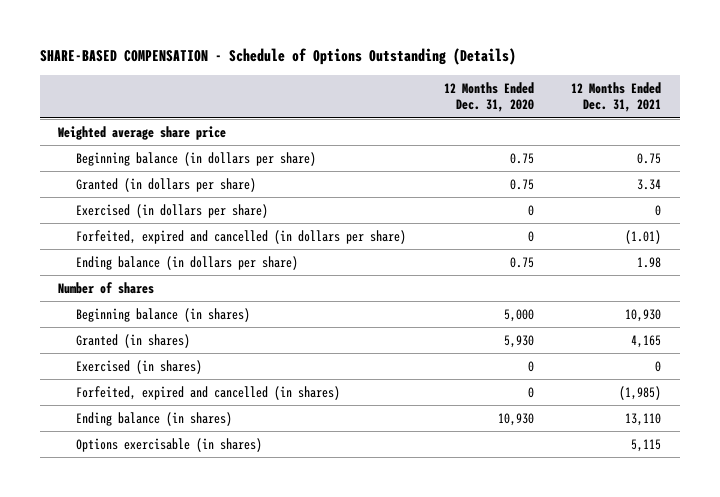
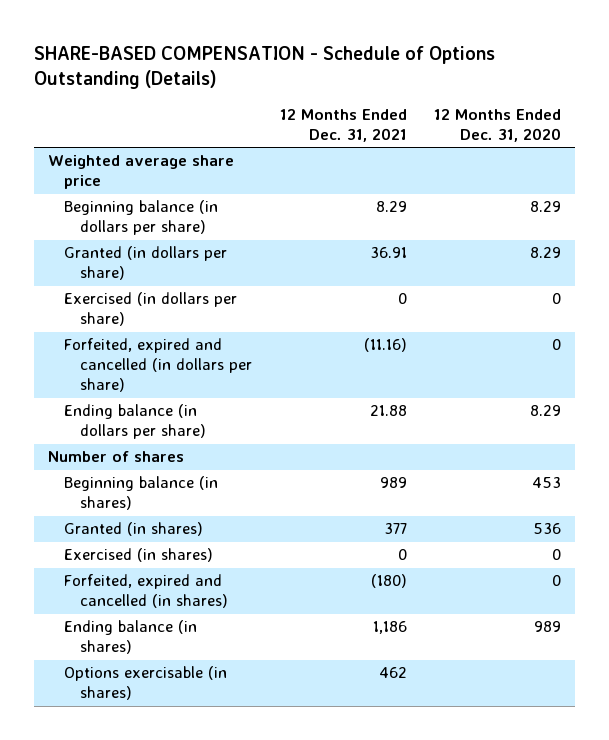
[509,152,534,164] 0.75 -> [530,201,562,213] 8.29
[637,152,662,164] 0.75 -> [375,201,407,213] 8.29
[509,178,534,190] 0.75 -> [530,247,562,259] 8.29
[637,178,662,190] 3.34 -> [369,247,407,259] 36.91
[625,229,662,244] (1.01) -> [363,338,407,353] (11.16)
[509,256,534,268] 0.75 -> [530,405,562,417] 8.29
[637,256,662,268] 1.98 -> [369,405,407,417] 21.88
[503,308,534,322] 5,000 -> [532,477,562,489] 453
[625,308,662,322] 10,930 -> [379,477,407,489] 989
[503,334,534,348] 5,930 -> [533,523,562,535] 536
[631,334,662,348] 4,165 -> [383,523,407,535] 377
[619,385,662,400] (1,985) -> [370,574,407,589] (180)
[497,412,534,426] 10,930 -> [534,621,562,633] 989
[625,412,662,426] 13,110 -> [372,621,407,635] 1,186
[631,438,662,452] 5,115 -> [378,667,407,679] 462

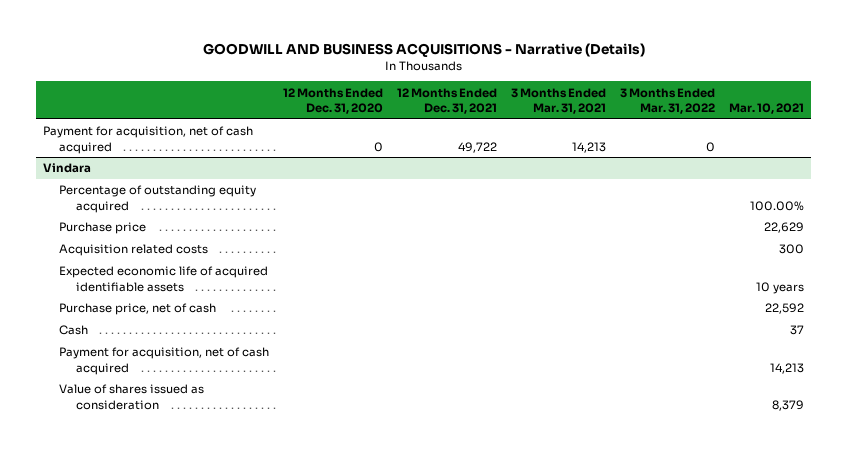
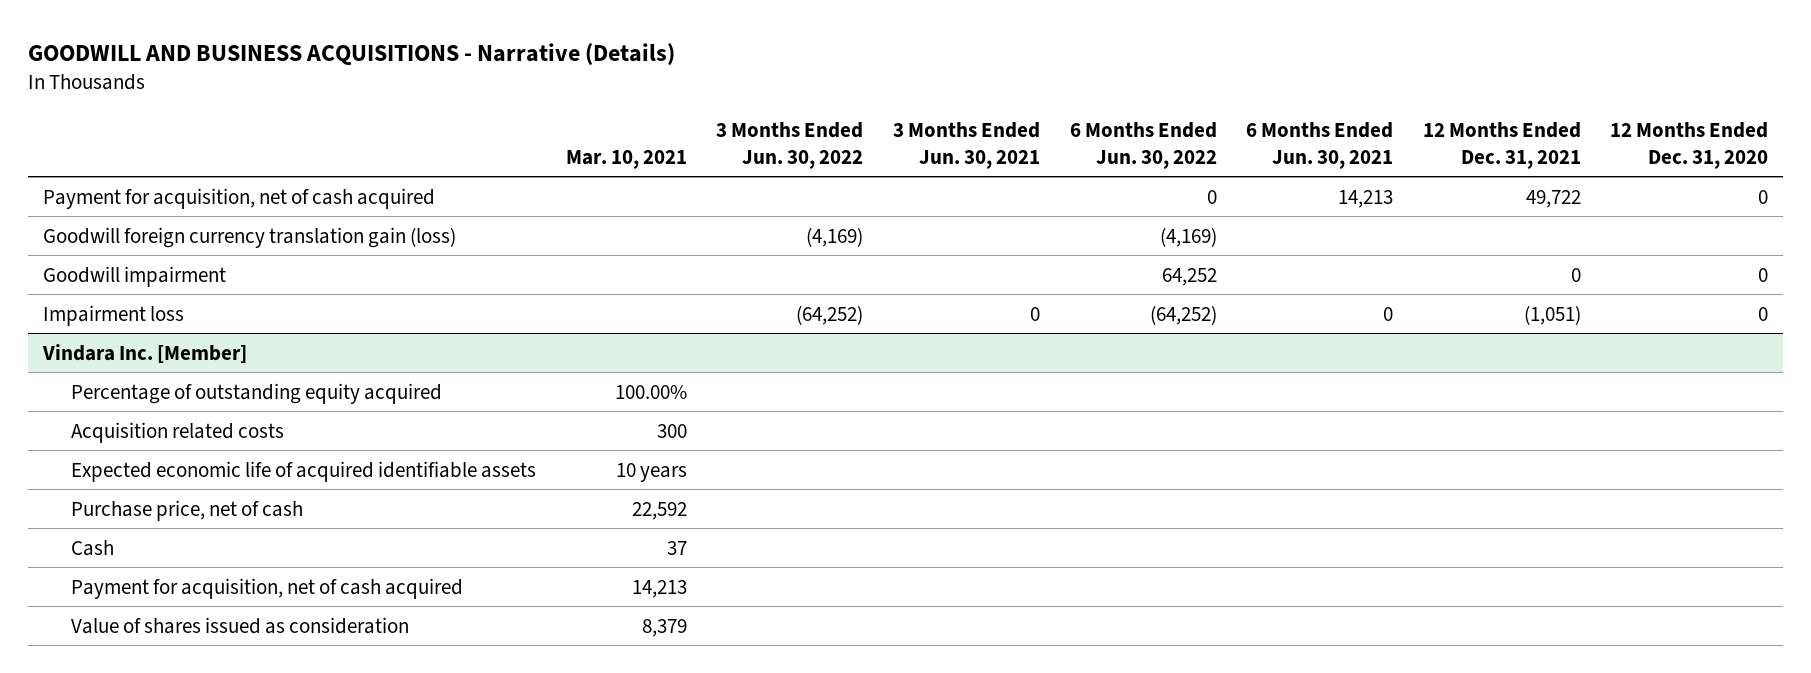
[511,87,607,114] 3 Months Ended Mar. 31, 2021 -> none
[620,87,716,114] 3 Months Ended Mar. 31, 2022 -> none
none -> [716,121,864,169] 3 Months Ended Jun. 30, 2022
none -> [893,121,1041,169] 3 Months Ended Jun. 30, 2021
none -> [1069,121,1217,169] 6 Months Ended Jun. 30, 2022
none -> [1246,121,1394,169] 6 Months Ended Jun. 30, 2021
none -> [42,226,456,248] Goodwill foreign currency translation gain (loss)
none -> [42,265,226,287] Goodwill impairment
none -> [42,304,184,326] Impairment loss
[42,163,91,174] Vindara -> [41,343,247,363] Vindara Inc. [Member]
[59,222,147,235] Purchase price -> none

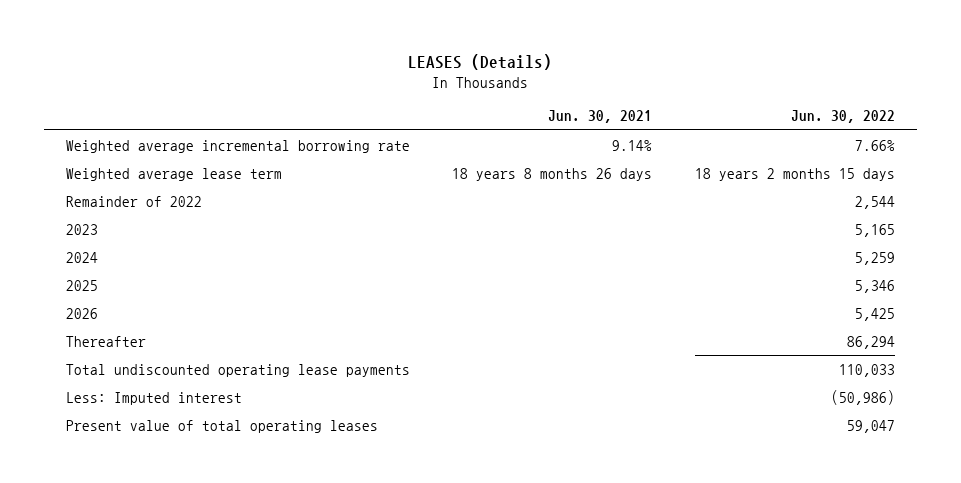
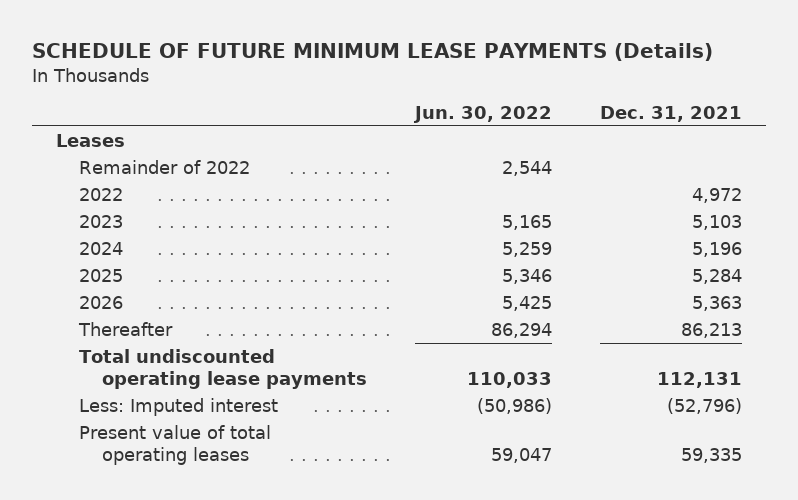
[408,53,553,70] LEASES (Details) -> [31,43,713,62] SCHEDULE OF FUTURE MINIMUM LEASE PAYMENTS (Details)
[548,110,653,124] Jun. 30, 2021 -> none
none -> [600,105,743,122] Dec. 31, 2021
[65,139,410,153] Weighted average incremental borrowing rate -> none
[65,167,282,181] Weighted average lease term -> none
none -> [55,133,125,147] Leases
none -> [78,187,123,201] 2022

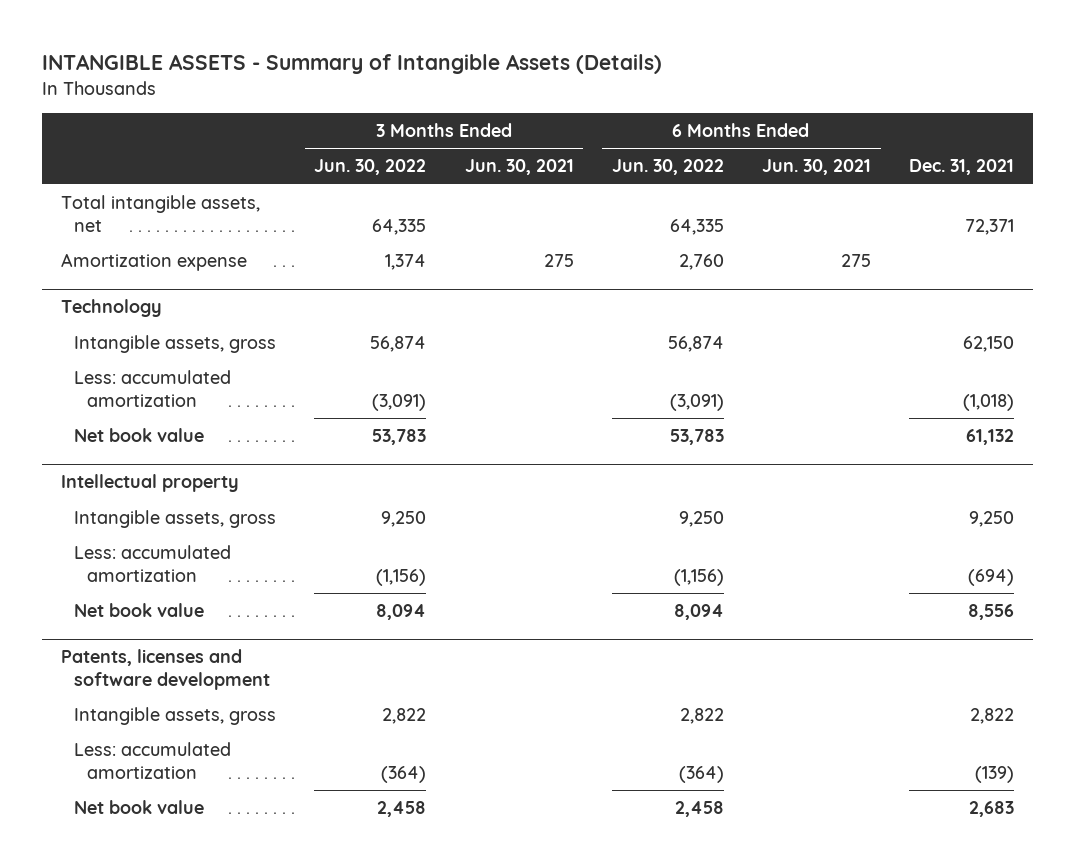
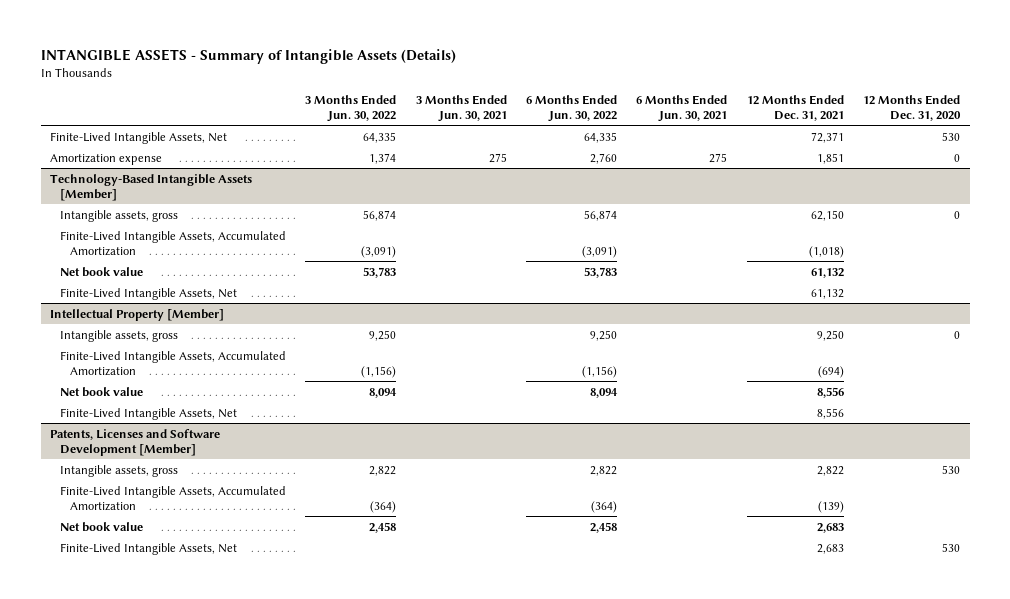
[909,159,1015,176] Dec. 31, 2021 -> none
none -> [746,94,844,122] 12 Months Ended Dec. 31, 2021
none -> [863,94,962,122] 12 Months Ended Dec. 31, 2020
[61,195,261,232] Total intangible assets, net -> [50,131,228,144] Finite-Lived Intangible Assets, Net
[61,299,163,318] Technology -> [50,173,253,201] Technology-Based Intangible Assets [Member]
[74,370,232,407] Less: accumulated amortization -> [59,230,286,256] Finite-Lived Intangible Assets, Accumulated Amortization
none -> [59,287,237,300] Finite-Lived Intangible Assets, Net
[61,474,240,493] Intellectual property -> [50,308,225,321] Intellectual Property [Member]
[74,545,232,582] Less: accumulated amortization -> [59,350,286,376] Finite-Lived Intangible Assets, Accumulated Amortization
none -> [59,407,237,420] Finite-Lived Intangible Assets, Net
[61,649,271,691] Patents, licenses and software development -> [50,428,221,456] Patents, Licenses and Software Development [Member]
[74,742,232,779] Less: accumulated amortization -> [59,485,286,511] Finite-Lived Intangible Assets, Accumulated Amortization
none -> [59,542,237,555] Finite-Lived Intangible Assets, Net

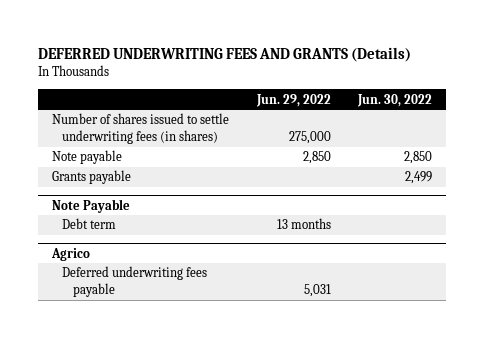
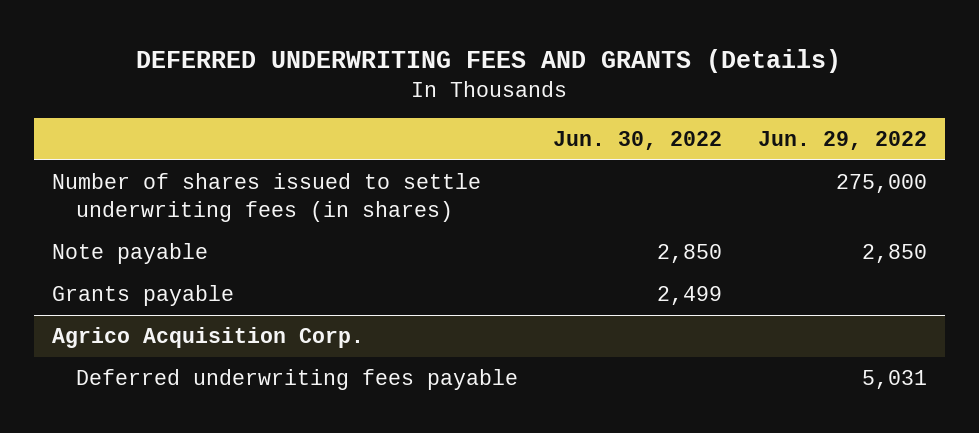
[52,198,131,213] Note Payable -> none
[62,218,117,230] Debt term -> none
[51,247,91,261] Agrico -> [51,326,364,348] Agrico Acquisition Corp.

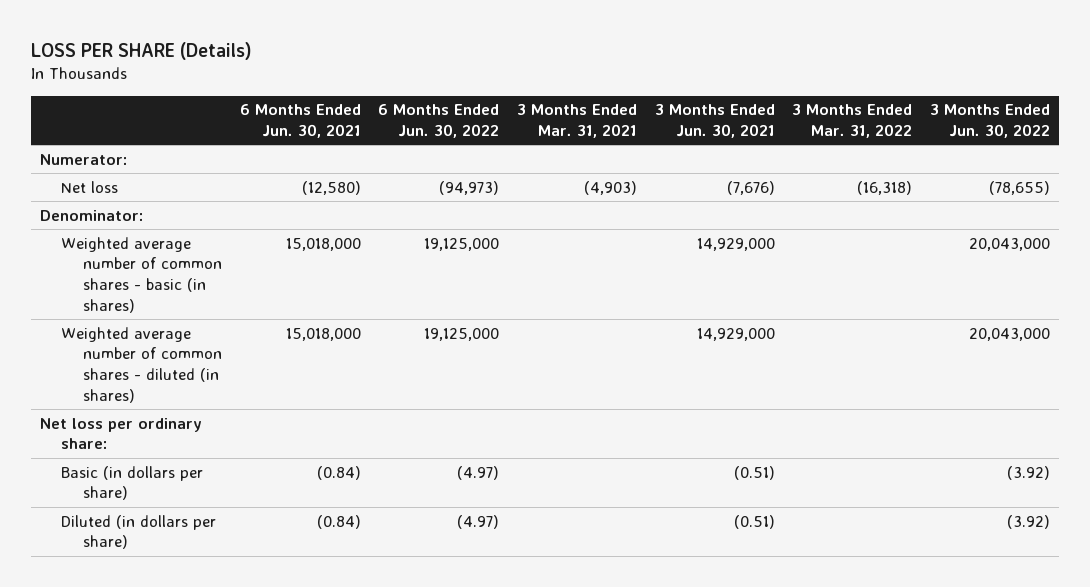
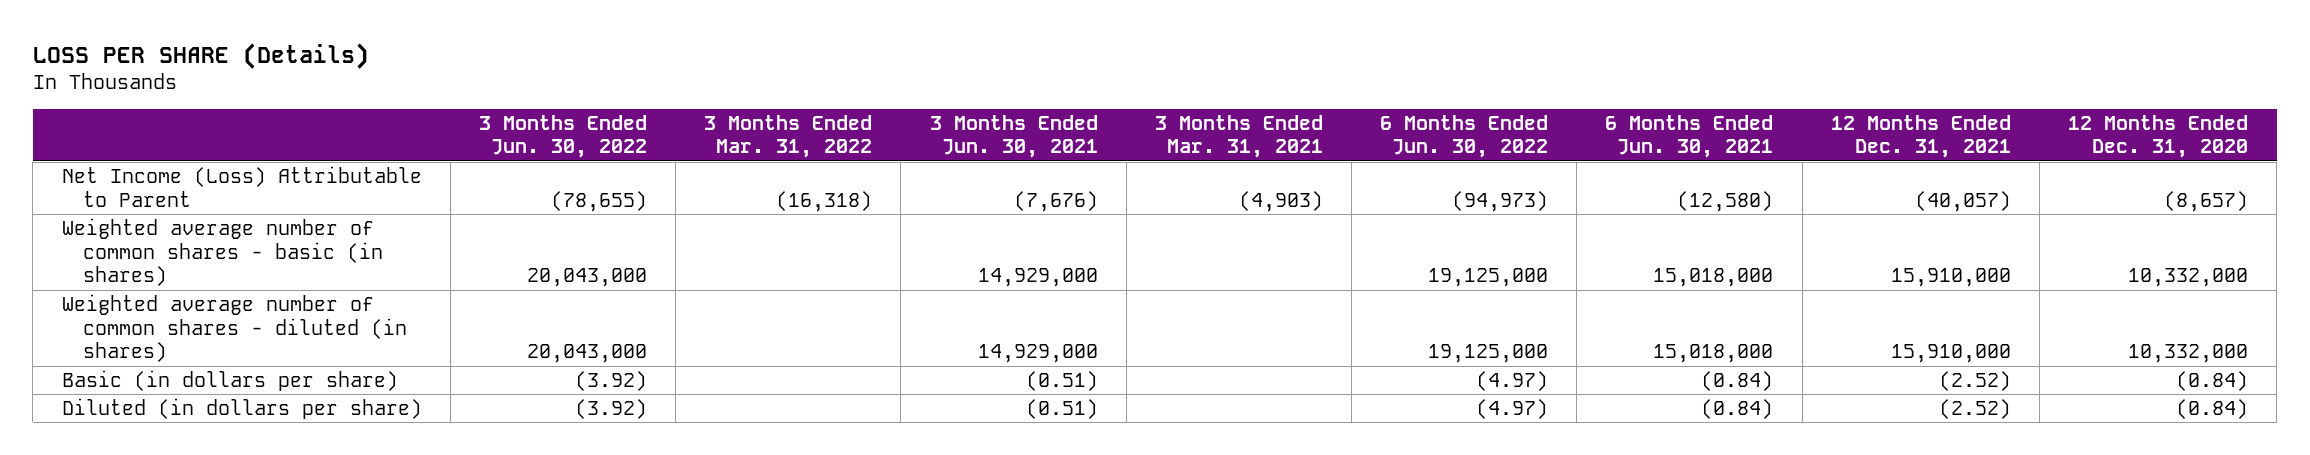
none -> [1830,114,2011,159] 12 Months Ended Dec. 31, 2021
none -> [2068,114,2249,159] 12 Months Ended Dec. 31, 2020
[39,153,127,165] Numerator: -> none
[39,209,143,221] Denominator: -> none
[61,180,119,193] Net loss -> [61,165,422,207] Net Income (Loss) Attributable to Parent
[39,417,202,450] Net loss per ordinary share: -> none

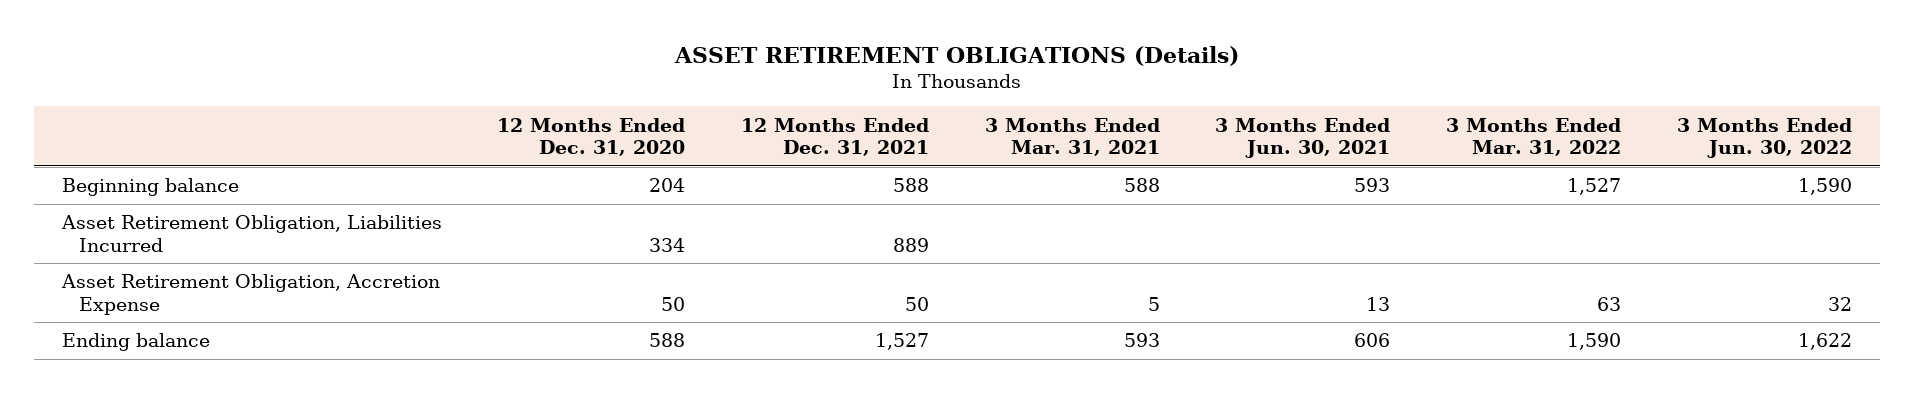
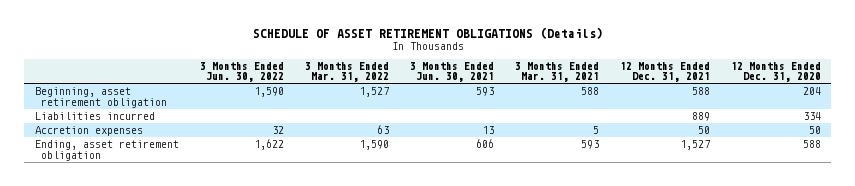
[673,45,1239,66] ASSET RETIREMENT OBLIGATIONS (Details) -> [252,26,603,39] SCHEDULE OF ASSET RETIREMENT OBLIGATIONS (Details)
[61,178,239,197] Beginning balance -> [34,87,167,108] Beginning, asset retirement obligation
[60,215,442,252] Asset Retirement Obligation, Liabilities Incurred -> [34,112,155,121] Liabilities incurred
[60,274,440,315] Asset Retirement Obligation, Accretion Expense -> [34,126,143,137] Accretion expenses
[61,333,210,352] Ending balance -> [34,140,179,161] Ending, asset retirement obligation

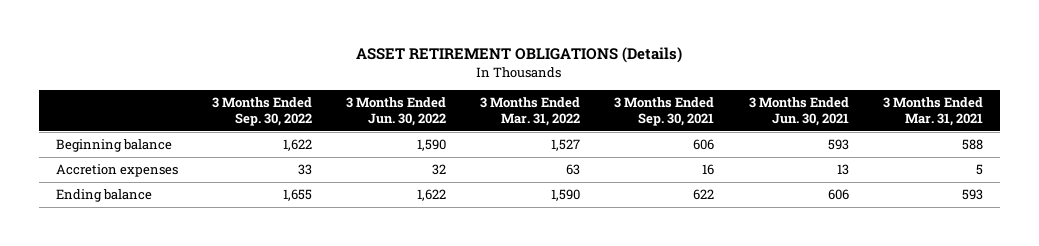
[252,26,603,39] SCHEDULE OF ASSET RETIREMENT OBLIGATIONS (Details) -> [356,47,683,64] ASSET RETIREMENT OBLIGATIONS (Details)
[619,61,710,83] 12 Months Ended Dec. 31, 2021 -> none
[730,61,821,83] 12 Months Ended Dec. 31, 2020 -> none
none -> [212,97,313,126] 3 Months Ended Sep. 30, 2022
none -> [614,97,715,126] 3 Months Ended Sep. 30, 2021
[34,112,155,121] Liabilities incurred -> none
[34,87,167,108] Beginning, asset retirement obligation -> [56,139,173,153] Beginning balance
[34,140,179,161] Ending, asset retirement obligation -> [56,189,153,203] Ending balance

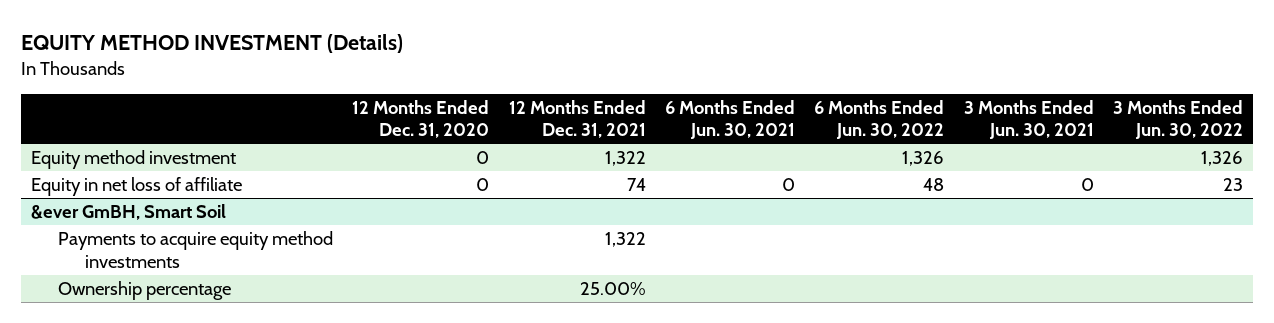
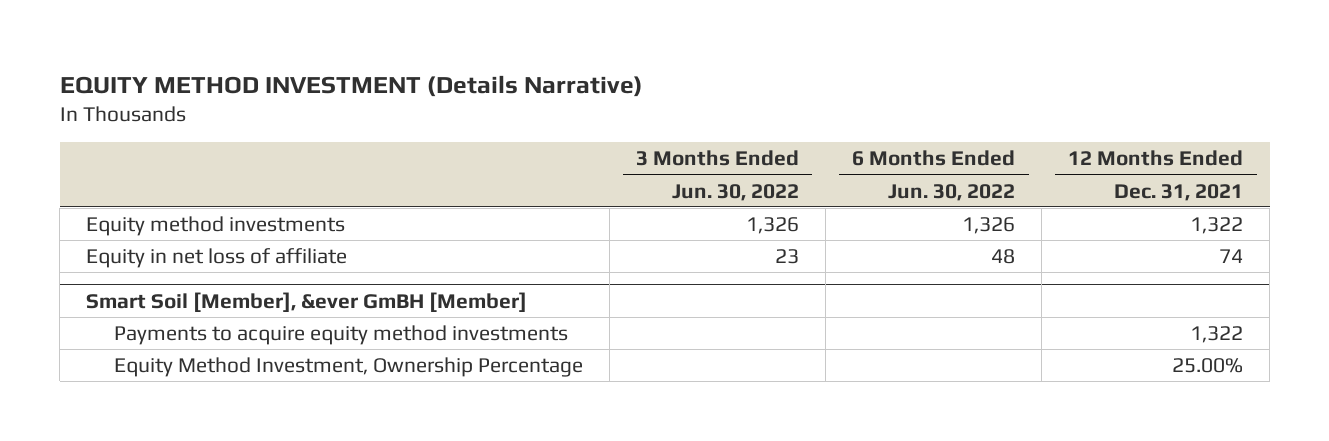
[21,34,404,54] EQUITY METHOD INVESTMENT (Details) -> [59,74,643,97] EQUITY METHOD INVESTMENT (Details Narrative)
[352,99,490,139] 12 Months Ended Dec. 31, 2020 -> none
[665,99,796,140] 6 Months Ended Jun. 30, 2021 -> none
[963,99,1094,140] 3 Months Ended Jun. 30, 2021 -> none
[30,150,236,170] Equity method investment -> [86,216,346,237] Equity method investments
[30,204,226,221] &ever GmBH, Smart Soil -> [86,291,528,312] Smart Soil [Member], &ever GmBH [Member]
[58,281,232,301] Ownership percentage -> [114,357,584,378] Equity Method Investment, Ownership Percentage

